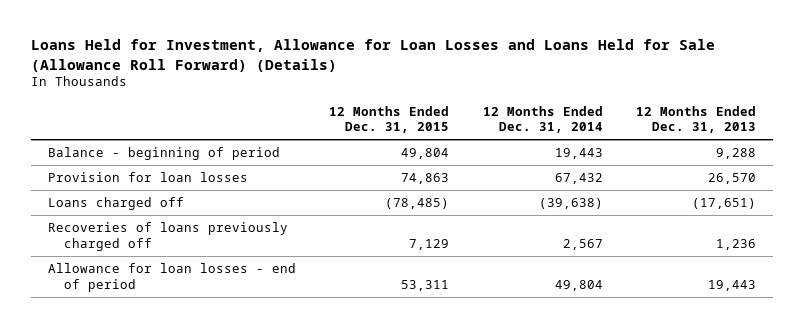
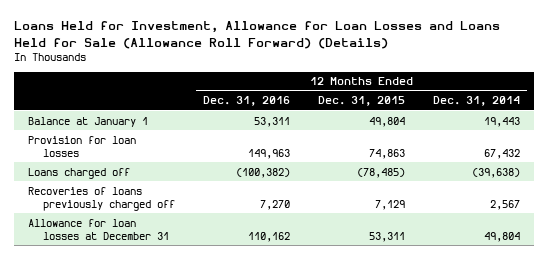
[636,105,757,134] 12 Months Ended Dec. 31, 2013 -> none
none -> [202,96,290,107] Dec. 31, 2016
[47,146,280,160] Balance - beginning of period -> [27,116,148,127] Balance at January 1
[47,262,296,292] Allowance for loan losses - end of period -> [27,218,169,240] Allowance for loan losses at December 31

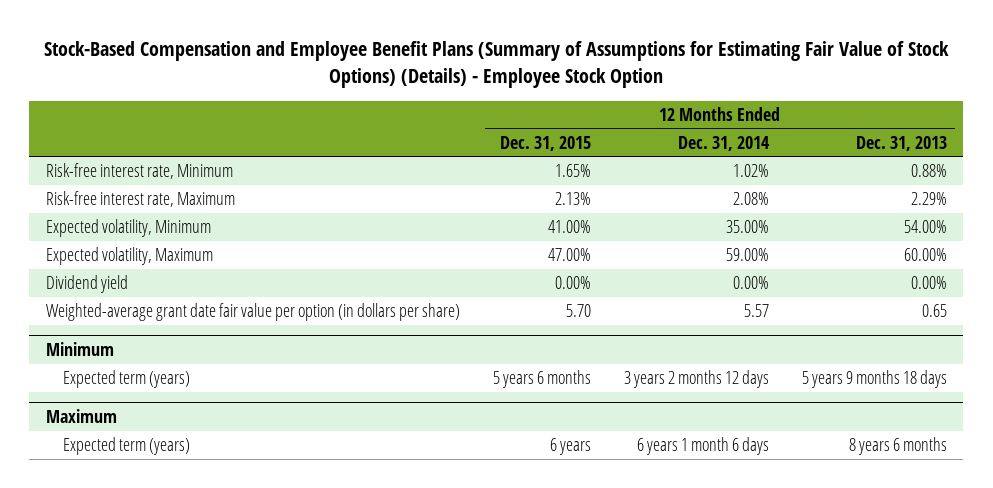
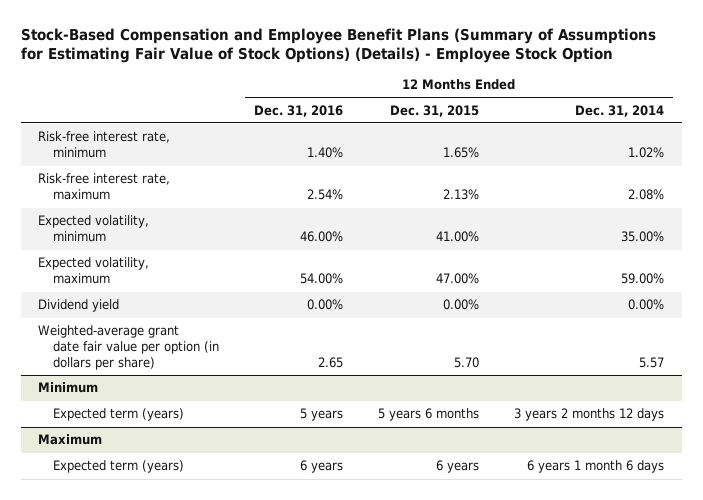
[855,135,947,151] Dec. 31, 2013 -> none
none -> [254,104,344,117] Dec. 31, 2016
[45,163,233,180] Risk-free interest rate, Minimum -> [38,131,171,159] Risk-free interest rate, minimum
[45,191,235,208] Risk-free interest rate, Maximum -> [38,173,171,201] Risk-free interest rate, maximum
[45,219,211,238] Expected volatility, Minimum -> [38,215,150,243] Expected volatility, minimum
[45,247,213,266] Expected volatility, Maximum -> [38,257,150,285] Expected volatility, maximum

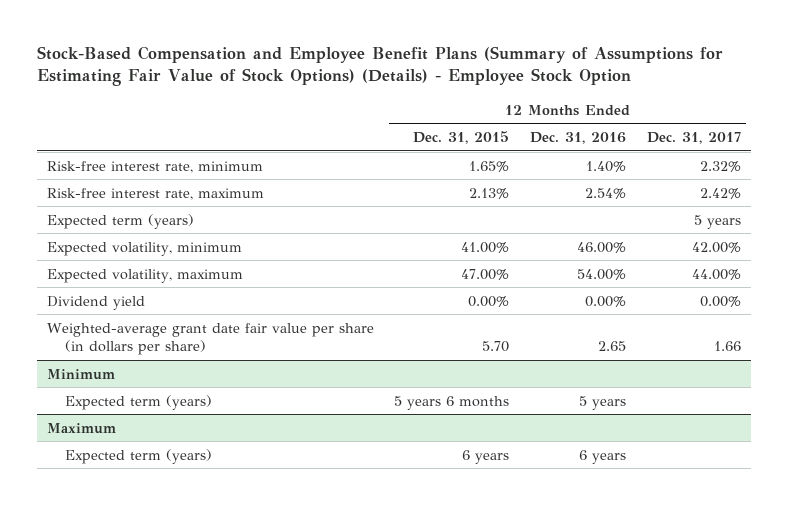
[575,104,665,117] Dec. 31, 2014 -> none
none -> [646,132,741,145] Dec. 31, 2017
none -> [46,213,194,229] Expected term (years)
[38,325,220,371] Weighted-average grant date fair value per option (in dollars per share) -> [46,322,374,356] Weighted-average grant date fair value per share (in dollars per share)

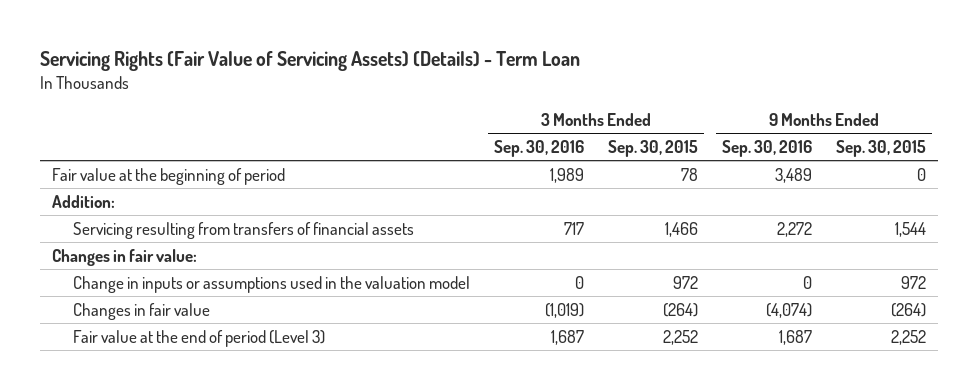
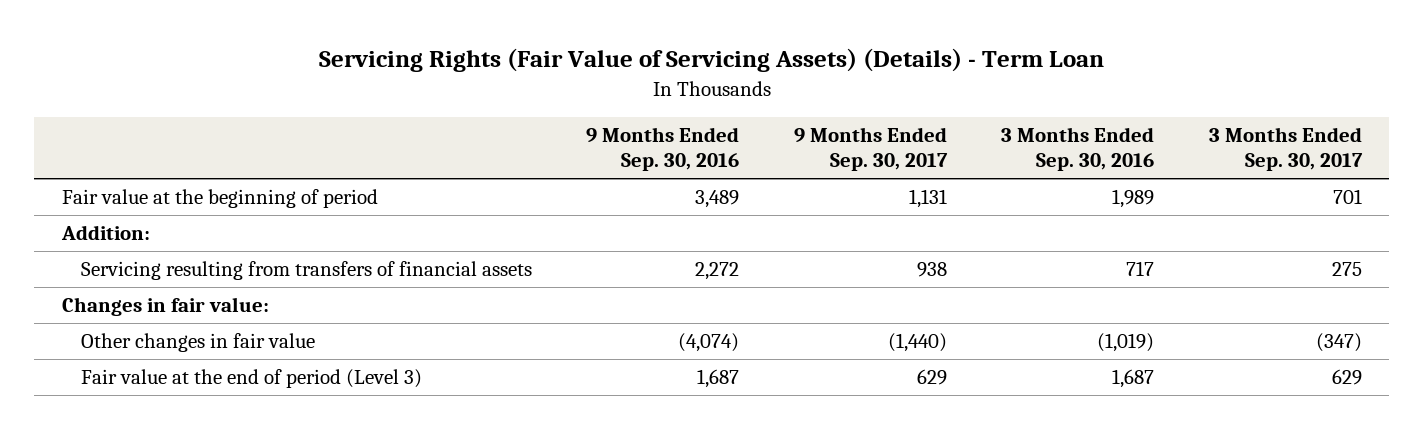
[607,139,698,157] Sep. 30, 2015 -> none
[835,139,926,157] Sep. 30, 2015 -> none
none -> [793,127,948,172] 9 Months Ended Sep. 30, 2017
none -> [1209,127,1364,172] 3 Months Ended Sep. 30, 2017
[72,275,470,293] Change in inputs or assumptions used in the valuation model -> none
[72,302,210,320] Changes in fair value -> [80,333,315,353] Other changes in fair value

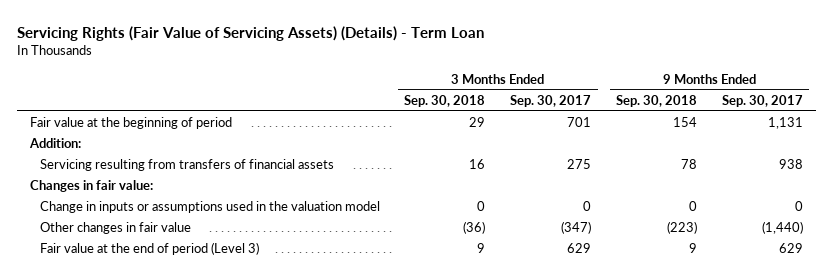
[586,127,740,172] 9 Months Ended Sep. 30, 2016 -> none
[1001,127,1155,172] 3 Months Ended Sep. 30, 2016 -> none
none -> [404,95,486,108] Sep. 30, 2018
none -> [616,95,698,108] Sep. 30, 2018
none -> [39,201,380,214] Change in inputs or assumptions used in the valuation model

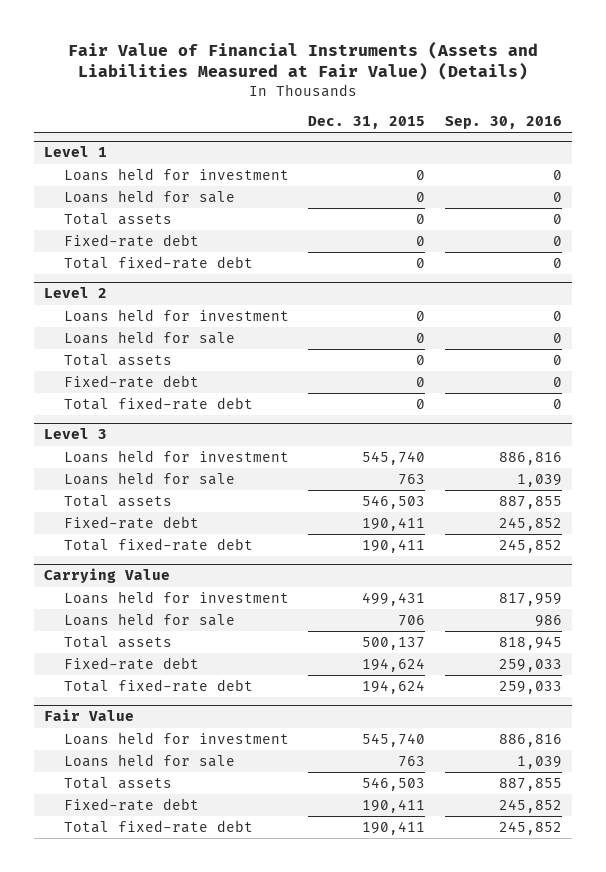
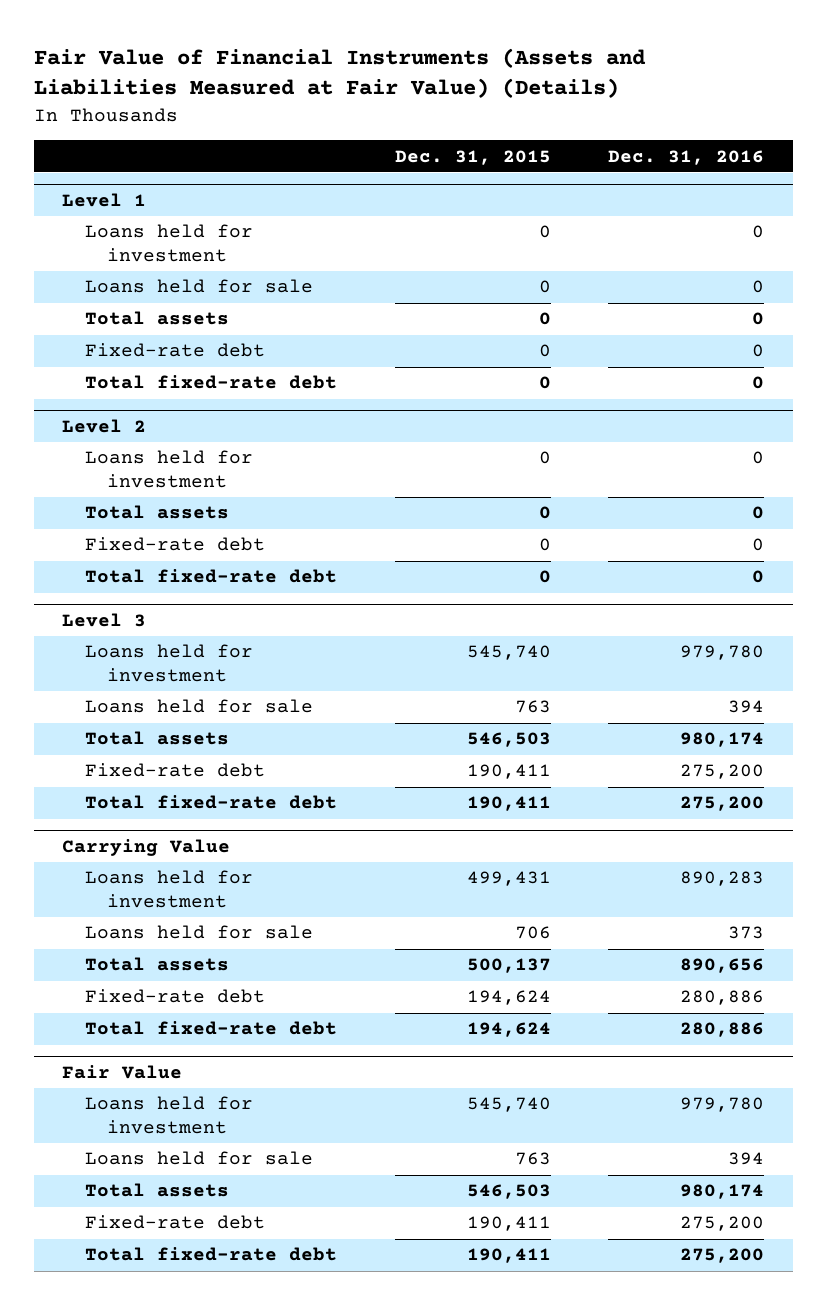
[444,115,562,129] Sep. 30, 2016 -> none
none -> [608,149,765,165] Dec. 31, 2016
[64,331,236,345] Loans held for sale -> none

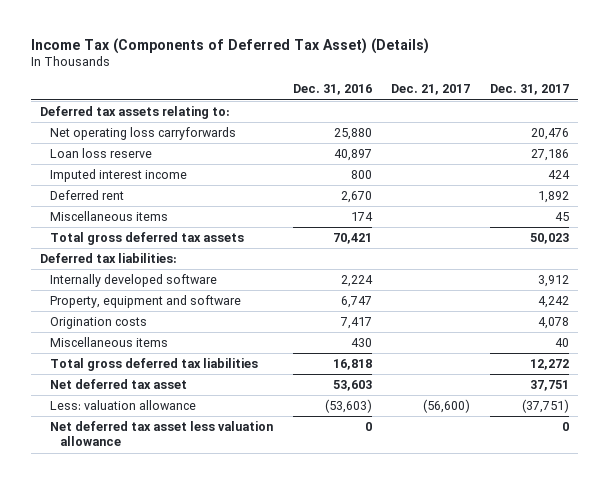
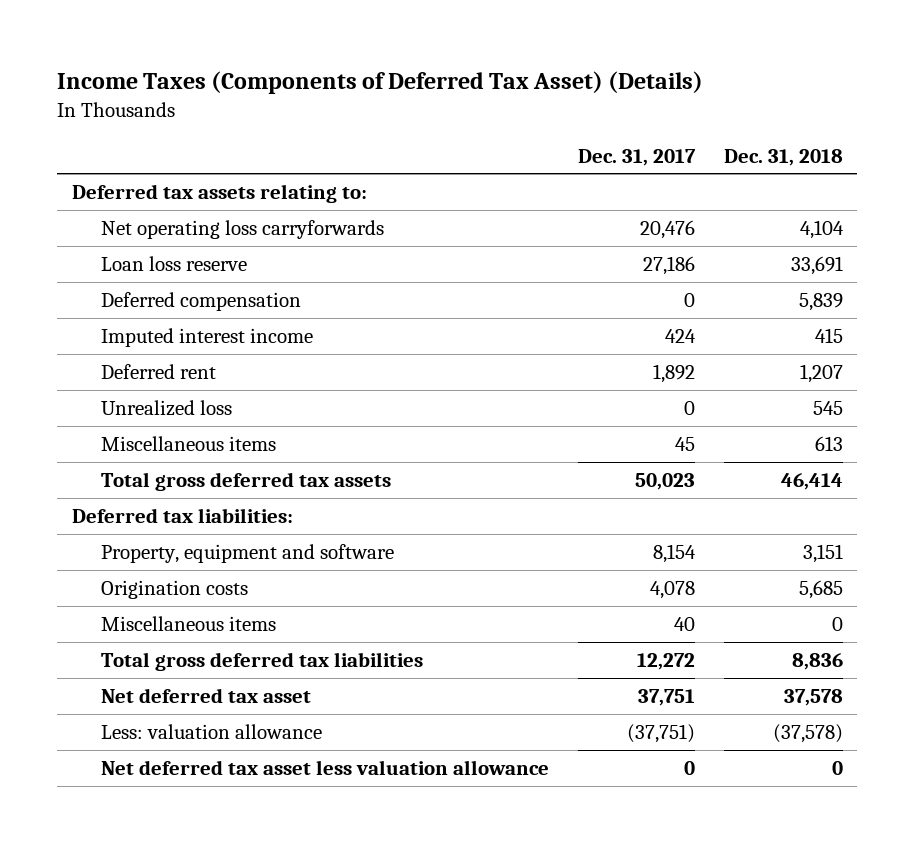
[30,37,429,54] Income Tax (Components of Deferred Tax Asset) (Details) -> [57,71,704,95] Income Taxes (Components of Deferred Tax Asset) (Details)
[292,84,372,96] Dec. 31, 2016 -> none
[391,84,471,96] Dec. 21, 2017 -> none
none -> [723,148,843,166] Dec. 31, 2018
none -> [101,291,302,311] Deferred compensation
none -> [101,399,233,416] Unrealized loss
[50,273,218,287] Internally developed software -> none
[537,295,569,308] 4,242 -> [652,543,696,563] 8,154

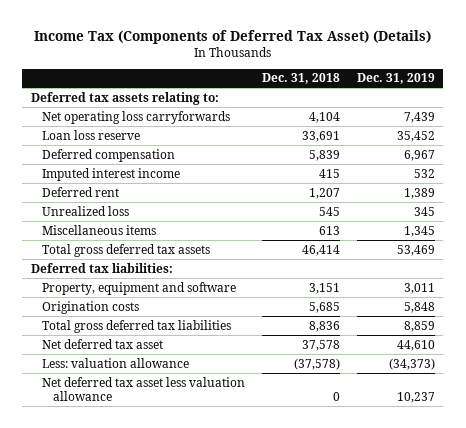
[57,71,704,95] Income Taxes (Components of Deferred Tax Asset) (Details) -> [33,29,431,44] Income Tax (Components of Deferred Tax Asset) (Details)
[577,148,696,166] Dec. 31, 2017 -> none
none -> [356,73,435,85] Dec. 31, 2019
[101,615,277,631] Miscellaneous items -> none

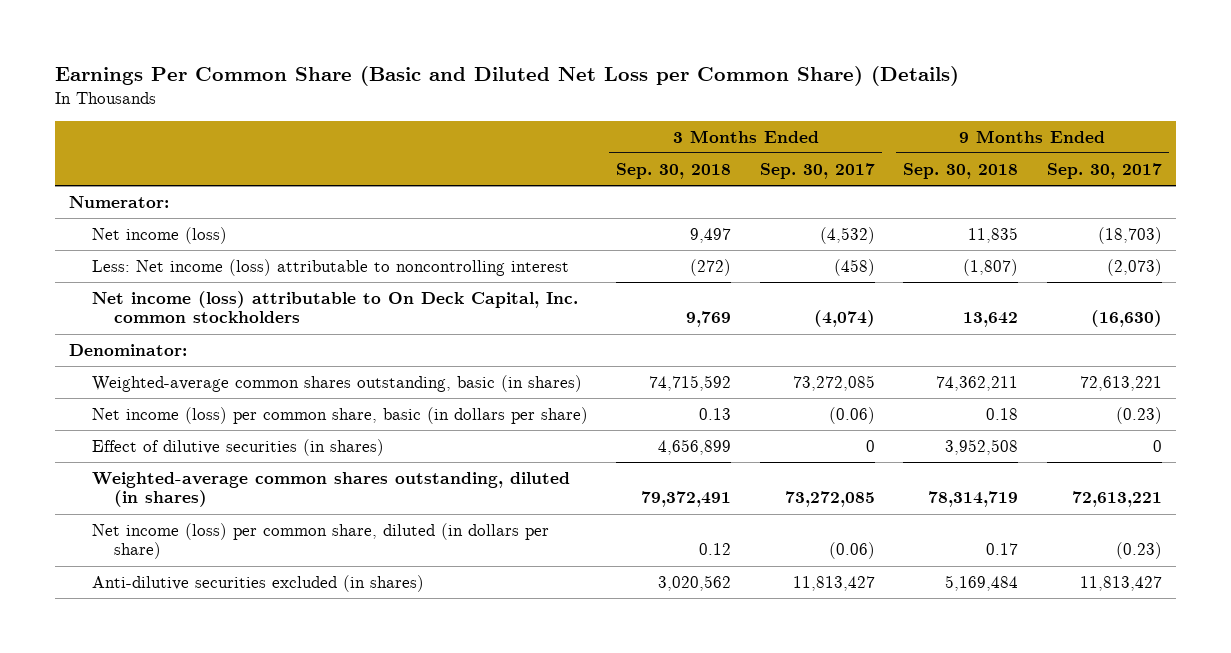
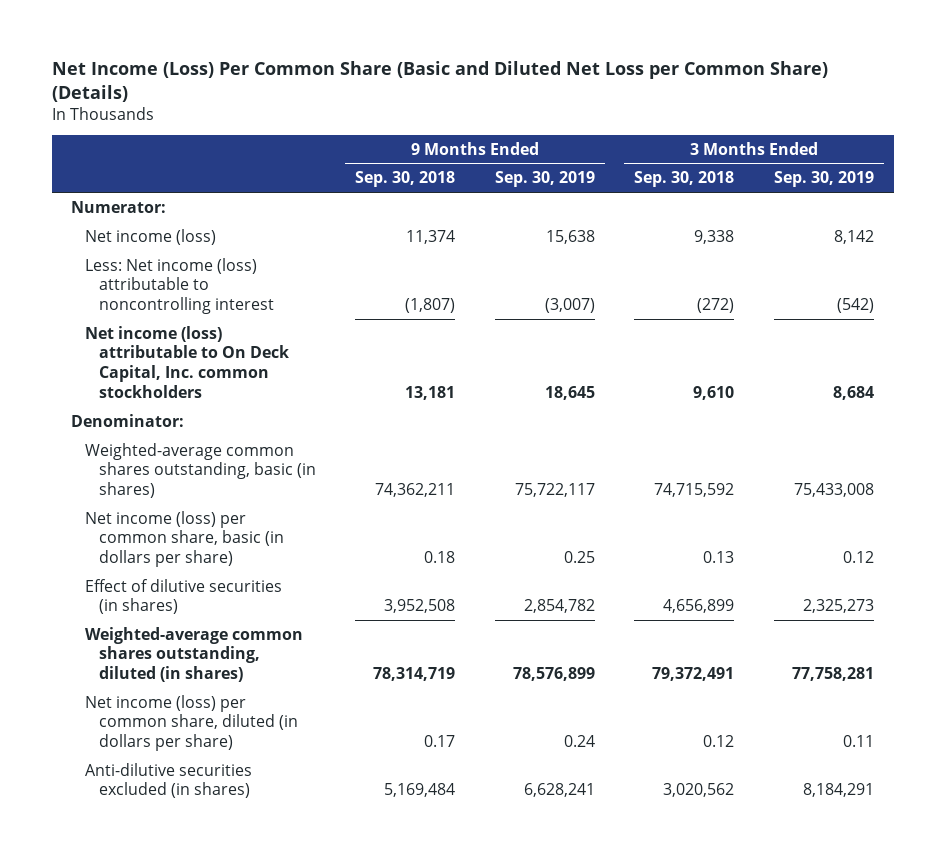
[55,66,960,87] Earnings Per Common Share (Basic and Diluted Net Loss per Common Share) (Details) -> [51,61,828,103] Net Income (Loss) Per Common Share (Basic and Diluted Net Loss per Common Share) (Details)
[759,162,875,179] Sep. 30, 2017 -> none
[1046,162,1162,179] Sep. 30, 2017 -> none
none -> [494,171,595,188] Sep. 30, 2019
none -> [774,171,875,188] Sep. 30, 2019
[690,227,732,243] 9,497 -> [694,229,735,244] 9,338
[968,226,1019,243] 11,835 -> [406,229,456,244] 11,374
[686,311,732,328] 9,769 -> [693,385,735,400] 9,610
[963,312,1019,328] 13,642 -> [405,385,456,400] 13,181

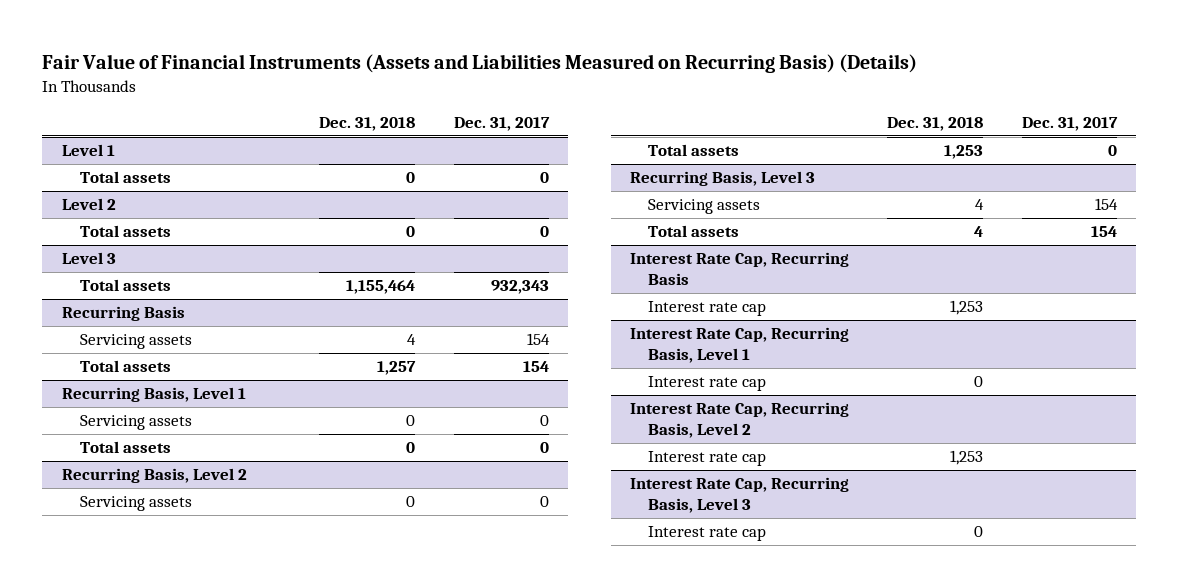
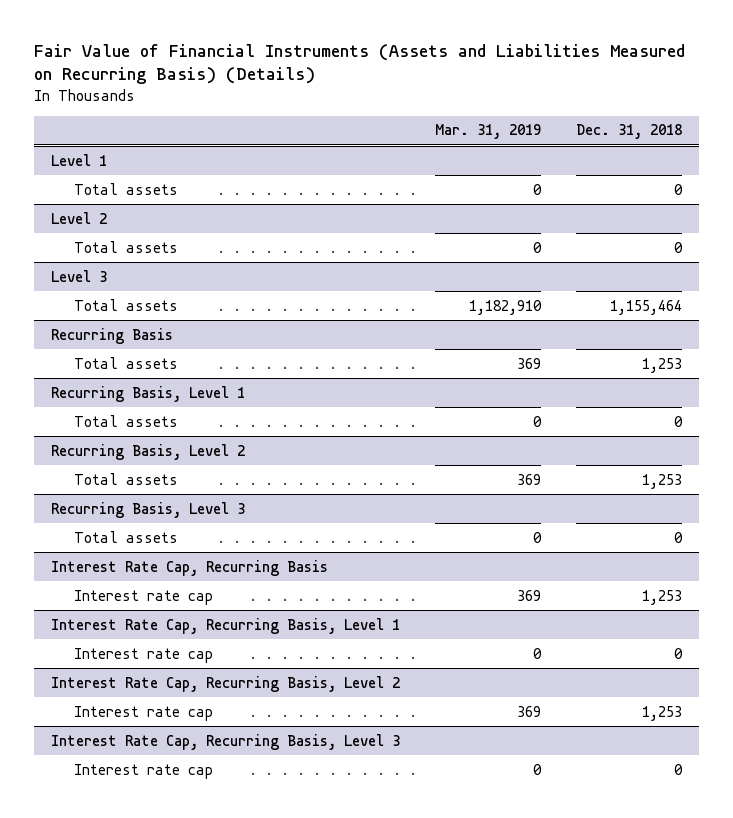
[453,116,550,131] Dec. 31, 2017 -> none
none -> [434,124,541,140] Mar. 31, 2019
[79,334,192,350] Servicing assets -> none
[377,361,417,376] 1,257 -> [641,357,682,373] 1,253
[79,415,192,431] Servicing assets -> none
[79,496,192,512] Servicing assets -> none
[647,199,760,215] Servicing assets -> none
[974,226,984,238] 4 -> [673,531,683,543] 0

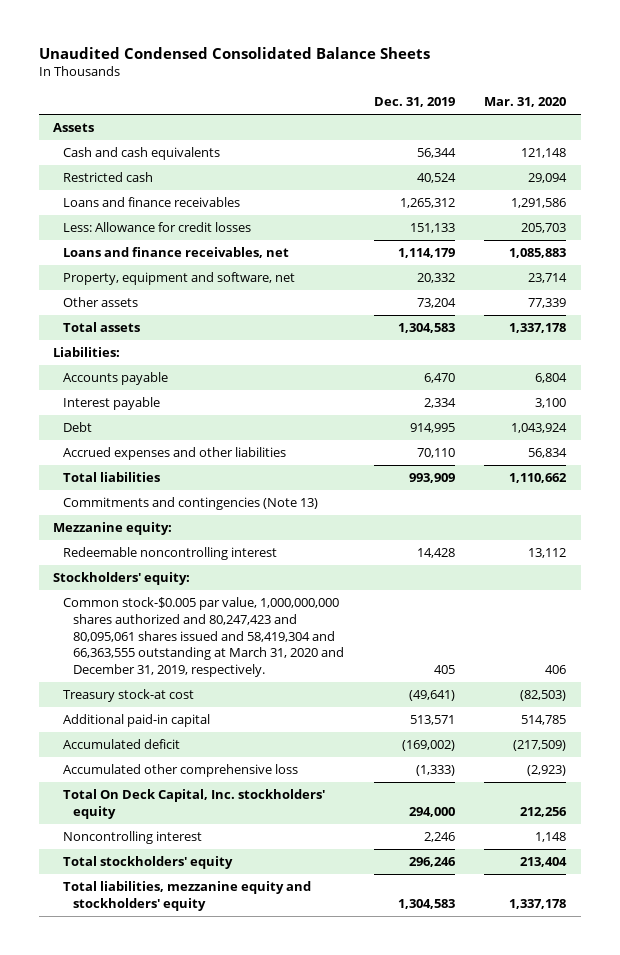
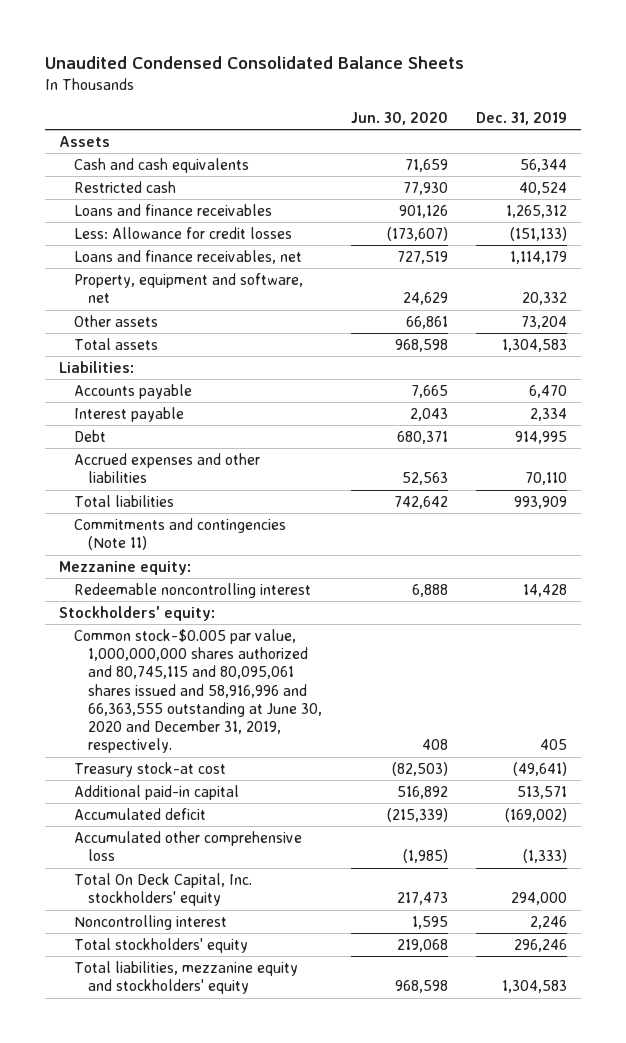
[484,97,567,108] Mar. 31, 2020 -> none
none -> [350,111,448,125] Jun. 30, 2020
[409,223,455,234] 151,133 -> [509,227,567,242] (151,133)
[63,497,319,511] Commitments and contingencies (Note 13) -> [73,518,286,551] Commitments and contingencies (Note 11)
[63,597,345,678] Common stock-$0.005 par value, 1,000,000,000 shares authorized and 80,247,423 and 80,095,061 shares issued and 58,419,304 and 66,363,555 outstanding at March 31, 2020 and December 31, 2019, respectively. -> [73,629,323,754] Common stock-$0.005 par value, 1,000,000,000 shares authorized and 80,745,115 and 80,095,061 shares issued and 58,916,996 and 66,363,555 outstanding at June 30, 2020 and December 31, 2019, respectively.

